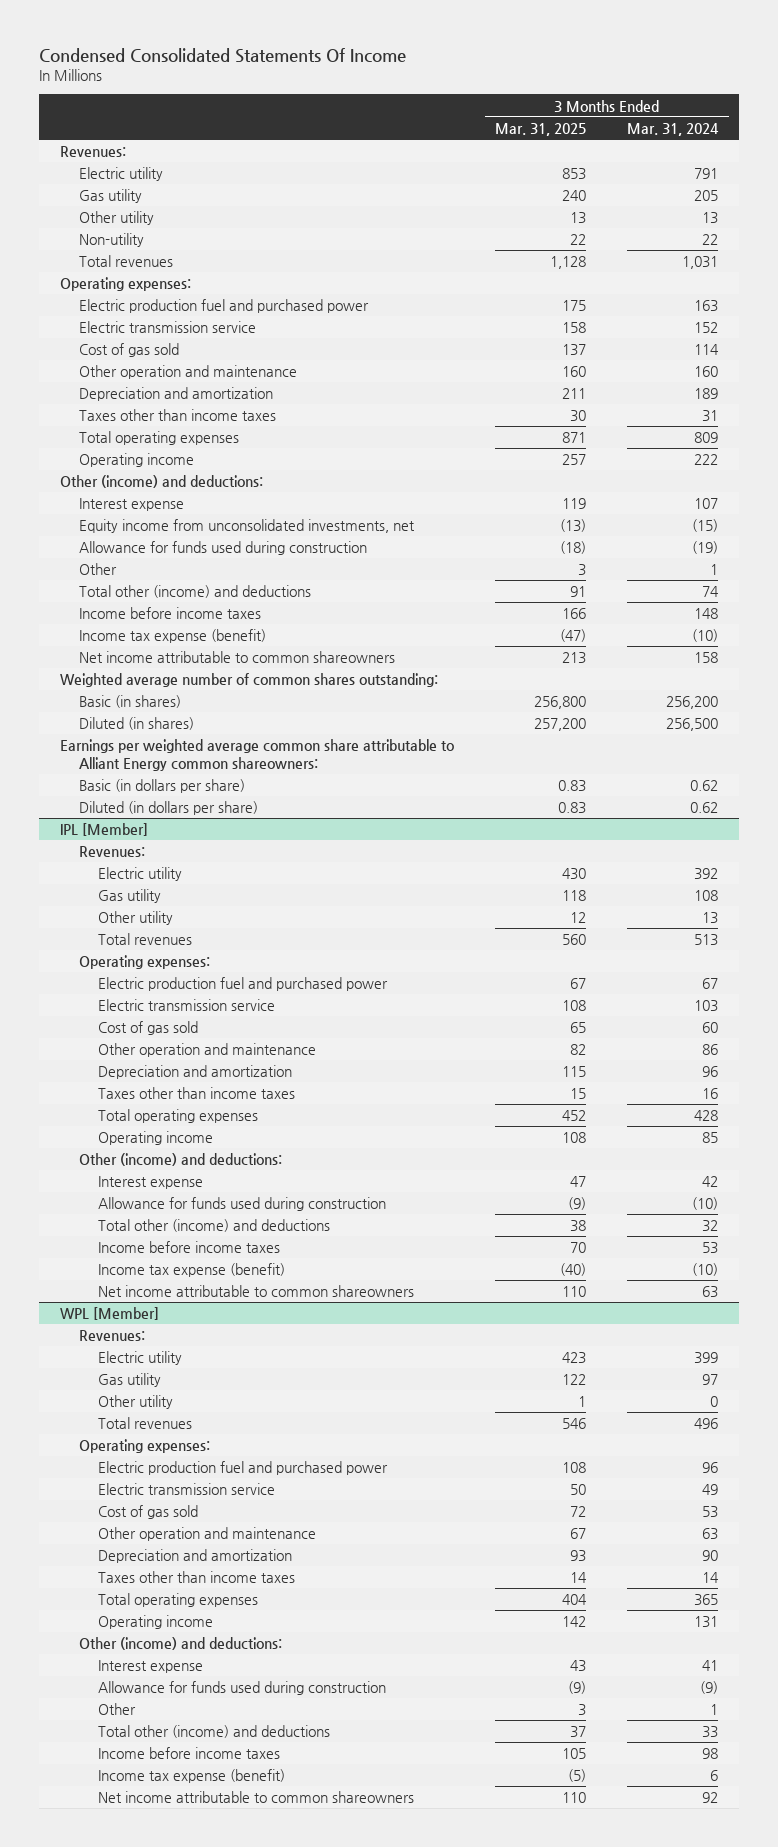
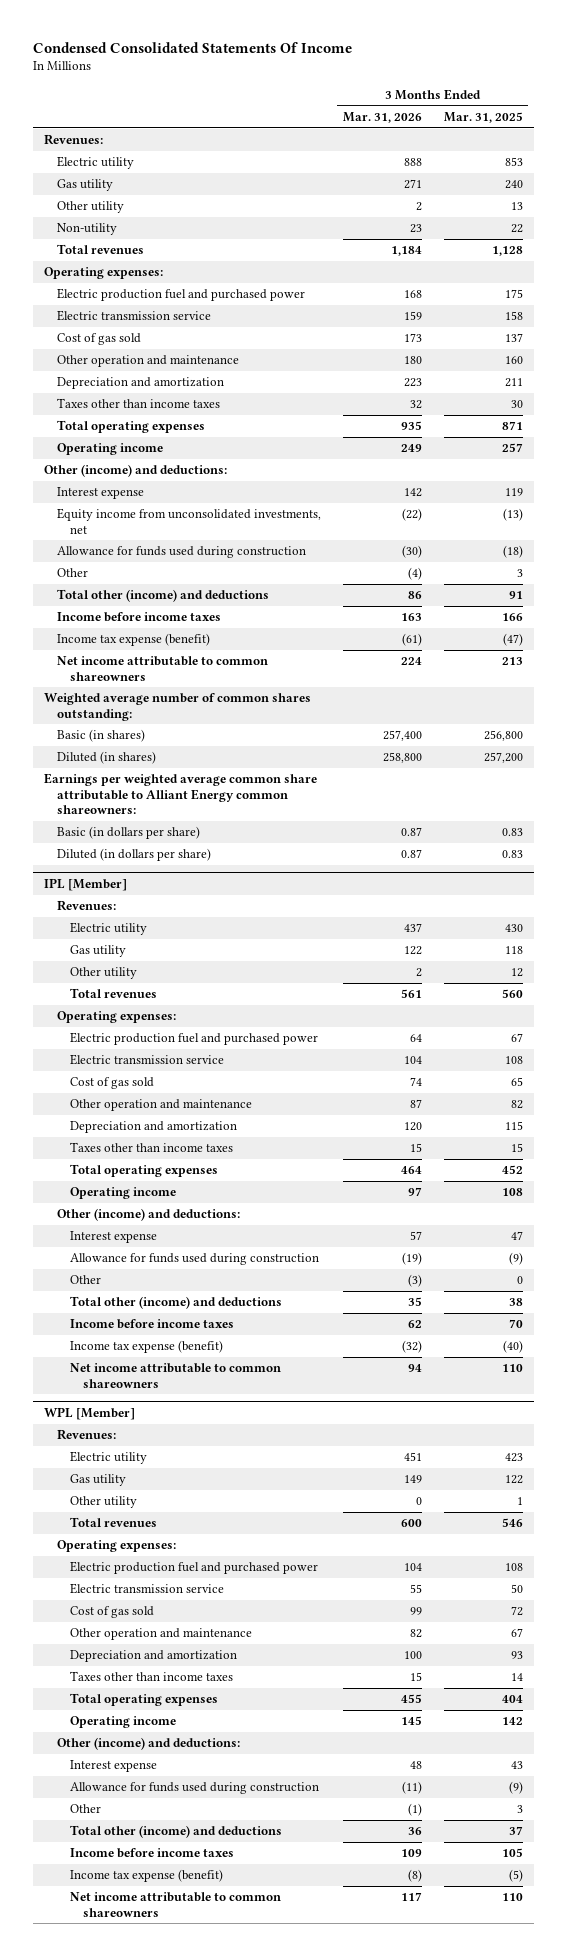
[627,123,720,137] Mar. 31, 2024 -> none
none -> [342,112,422,124] Mar. 31, 2026
none -> [69,1275,101,1285] Other

